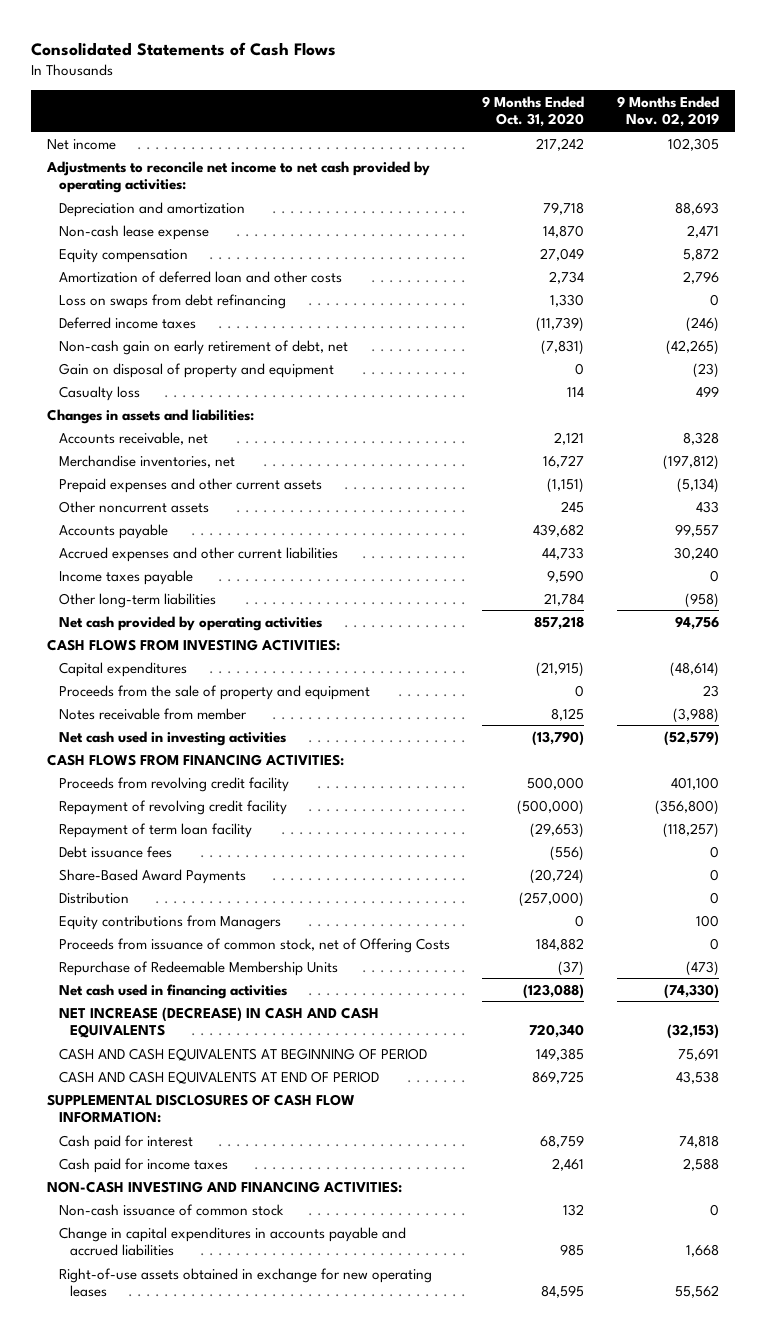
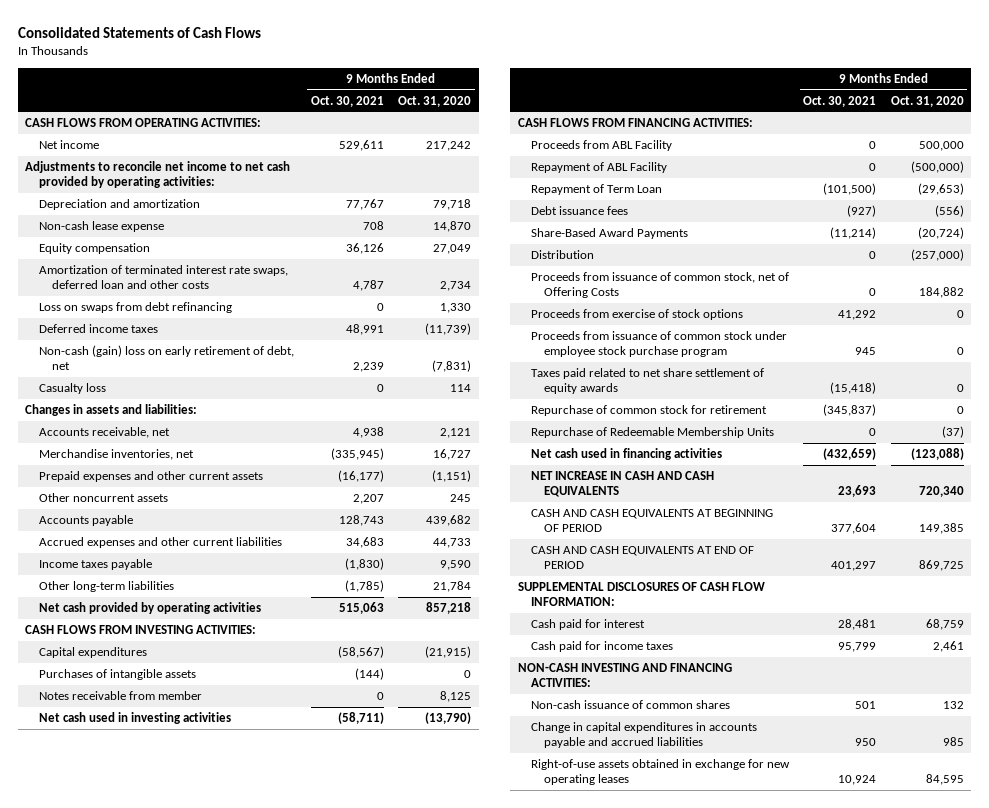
[616,95,719,128] 9 Months Ended Nov. 02, 2019 -> none
none -> [311,95,385,107] Oct. 30, 2021
none -> [25,117,262,127] CASH FLOWS FROM OPERATING ACTIVITIES:
[58,270,342,283] Amortization of deferred loan and other costs -> [38,264,288,289] Amortization of terminated interest rate swaps, deferred loan and other costs
[58,362,334,378] Gain on disposal of property and equipment -> none
[58,339,348,355] Non-cash gain on early retirement of debt, net -> [38,344,294,370] Non-cash (gain) loss on early retirement of debt, net
[58,684,370,700] Proceeds from the sale of property and equipment -> none
none -> [38,668,196,680] Purchases of intangible assets
[58,776,289,792] Proceeds from revolving credit facility -> [531,139,673,151] Proceeds from ABL Facility
[58,799,287,815] Repayment of revolving credit facility -> [531,161,668,173] Repayment of ABL Facility
[58,822,252,838] Repayment of term loan facility -> [531,183,663,195] Repayment of Term Loan
[58,914,281,930] Equity contributions from Managers -> none
none -> [531,308,744,320] Proceeds from exercise of stock options
none -> [531,330,788,357] Proceeds from issuance of common stock under employee stock purchase program
none -> [531,367,765,394] Taxes paid related to net share settlement of equity awards
none -> [531,404,768,416] Repurchase of common stock for retirement
[58,1006,379,1039] NET INCREASE (DECREASE) IN CASH AND CASH EQUIVALENTS -> [531,470,715,497] NET INCREASE IN CASH AND CASH EQUIVALENTS
[58,1203,284,1216] Non-cash issuance of common stock -> [531,699,731,709] Non-cash issuance of common shares

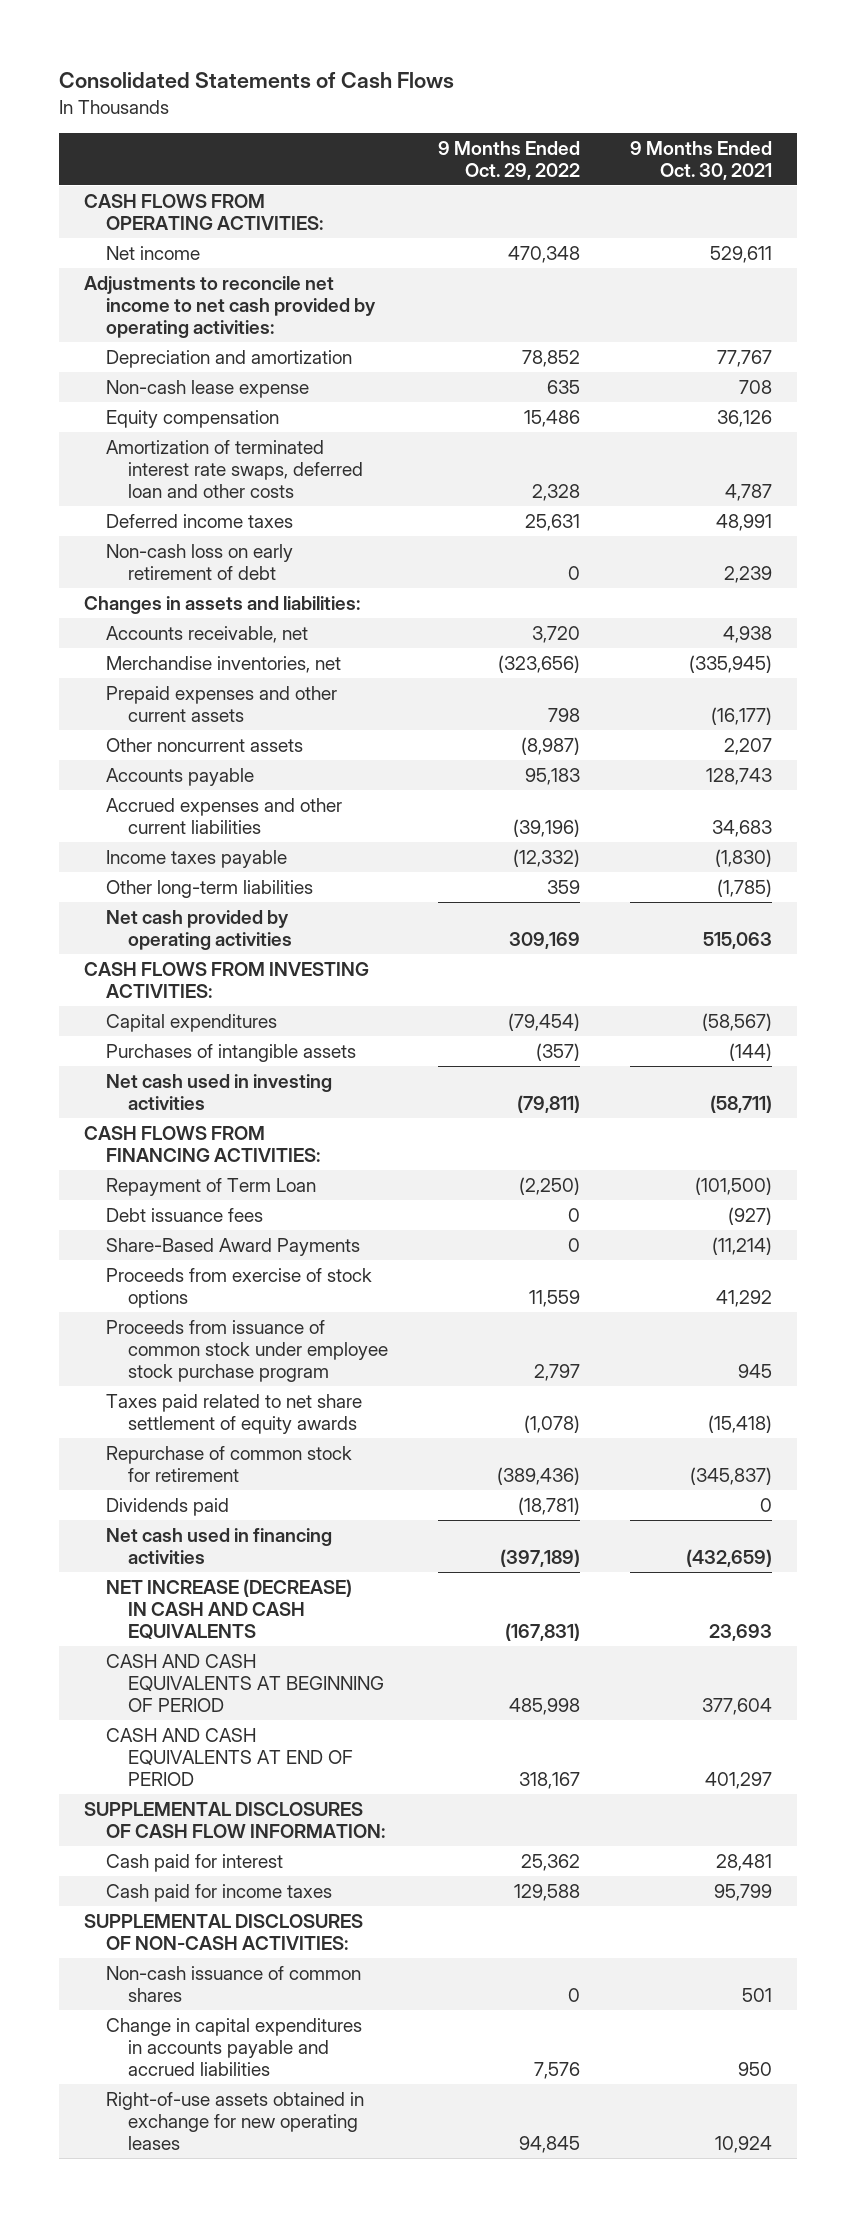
[398,95,472,107] Oct. 31, 2020 -> none
none -> [438,140,581,180] 9 Months Ended Oct. 29, 2022
[38,301,232,313] Loss on swaps from debt refinancing -> none
[38,382,106,394] Casualty loss -> none
[38,344,294,370] Non-cash (gain) loss on early retirement of debt, net -> [106,544,294,581] Non-cash loss on early retirement of debt
[38,690,202,700] Notes receivable from member -> none
[531,139,673,151] Proceeds from ABL Facility -> none
[531,161,668,173] Repayment of ABL Facility -> none
[531,249,595,259] Distribution -> none
[531,271,790,298] Proceeds from issuance of common stock, net of Offering Costs -> none
[531,426,775,438] Repurchase of Redeemable Membership Units -> none
none -> [106,1498,230,1517] Dividends paid
[531,470,715,497] NET INCREASE IN CASH AND CASH EQUIVALENTS -> [106,1579,353,1640] NET INCREASE (DECREASE) IN CASH AND CASH EQUIVALENTS
[517,662,732,687] NON-CASH INVESTING AND FINANCING ACTIVITIES: -> [84,1914,364,1951] SUPPLEMENTAL DISCLOSURES OF NON-CASH ACTIVITIES:

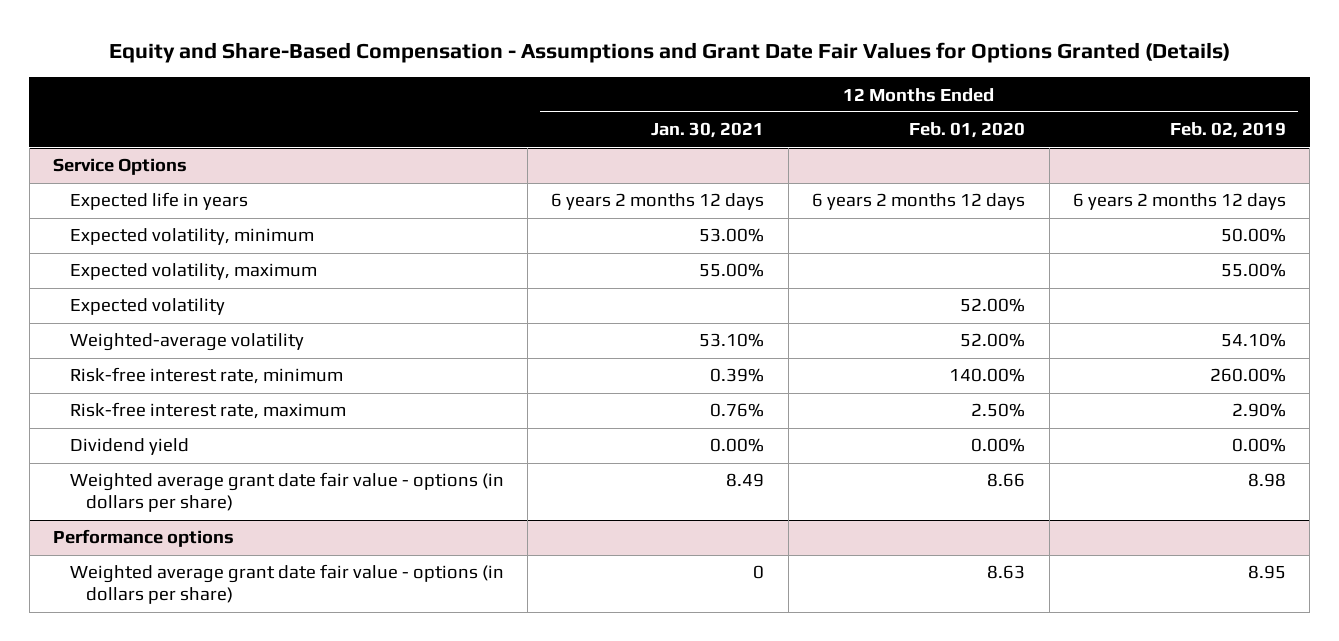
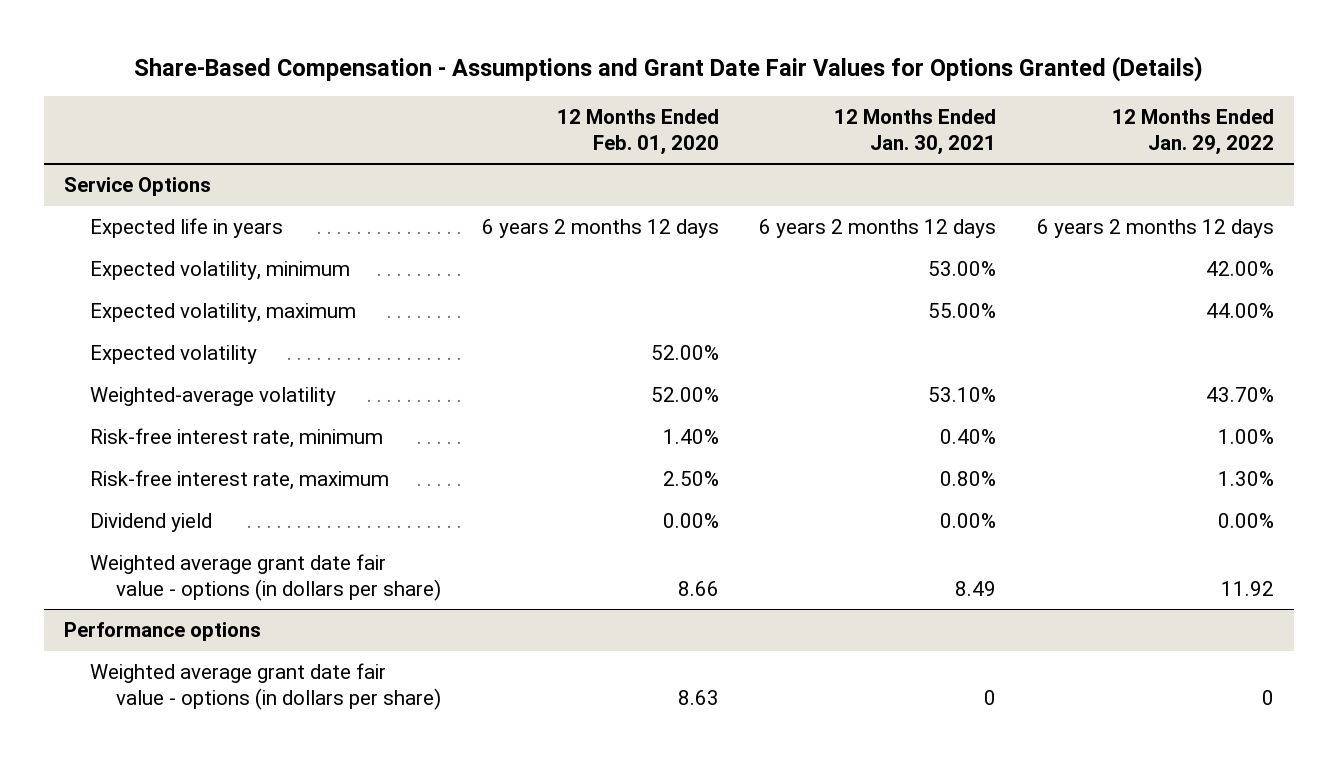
[108,42,1230,64] Equity and Share-Based Compensation - Assumptions and Grant Date Fair Values for Options Granted (Details) -> [133,55,1203,82] Share-Based Compensation - Assumptions and Grant Date Fair Values for Options Granted (Details)
[1169,122,1286,139] Feb. 02, 2019 -> none
none -> [1111,109,1274,155] 12 Months Ended Jan. 29, 2022
[710,368,765,383] 0.39% -> [940,429,997,445] 0.40%
[949,368,1026,383] 140.00% -> [662,429,719,445] 1.40%
[710,403,765,418] 0.76% -> [940,471,997,487] 0.80%

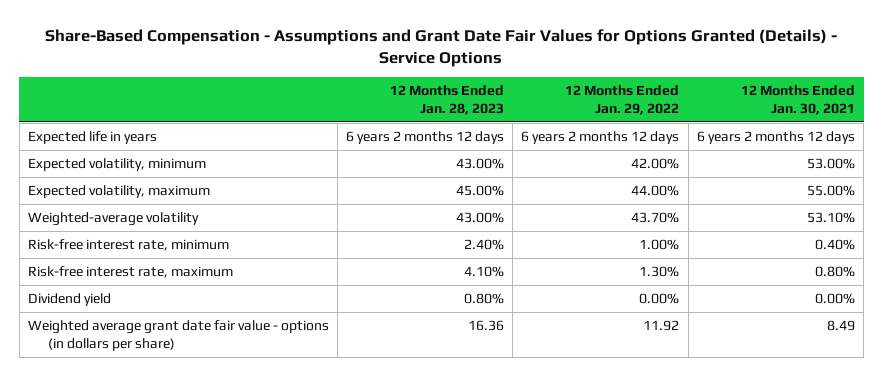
[133,55,1203,82] Share-Based Compensation - Assumptions and Grant Date Fair Values for Options Granted (Details) -> [45,29,838,68] Share-Based Compensation - Assumptions and Grant Date Fair Values for Options Granted (Details) - Service Options
[556,109,719,155] 12 Months Ended Feb. 01, 2020 -> none
none -> [390,85,505,116] 12 Months Ended Jan. 28, 2023
[64,177,212,197] Service Options -> none
[90,345,258,365] Expected volatility -> none
[64,622,262,642] Performance options -> none
[90,663,442,710] Weighted average grant date fair value - options (in dollars per share) -> none

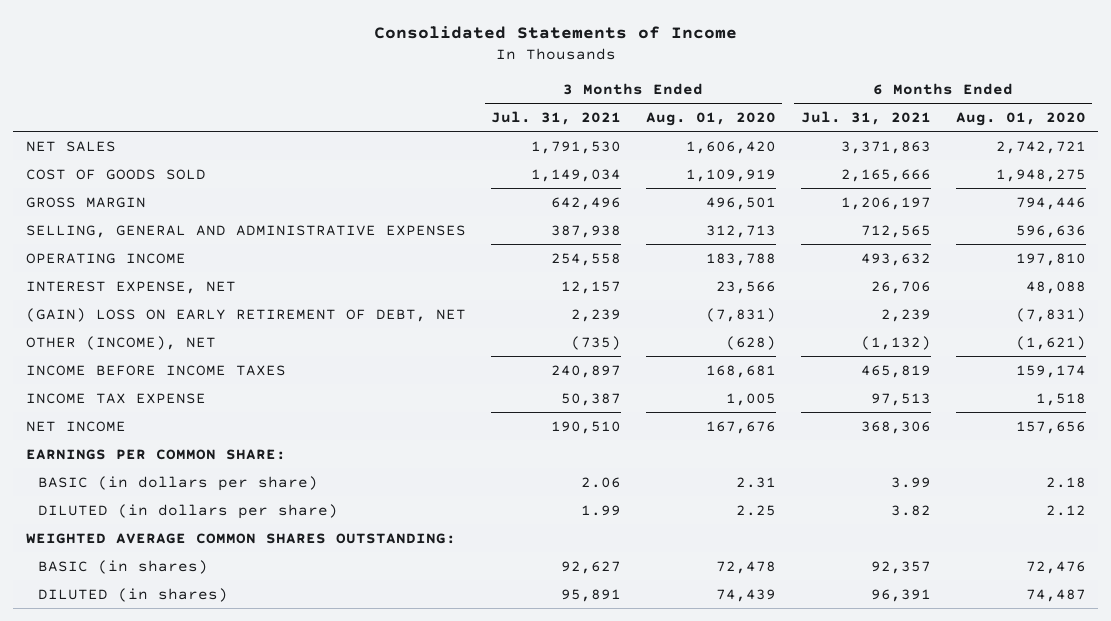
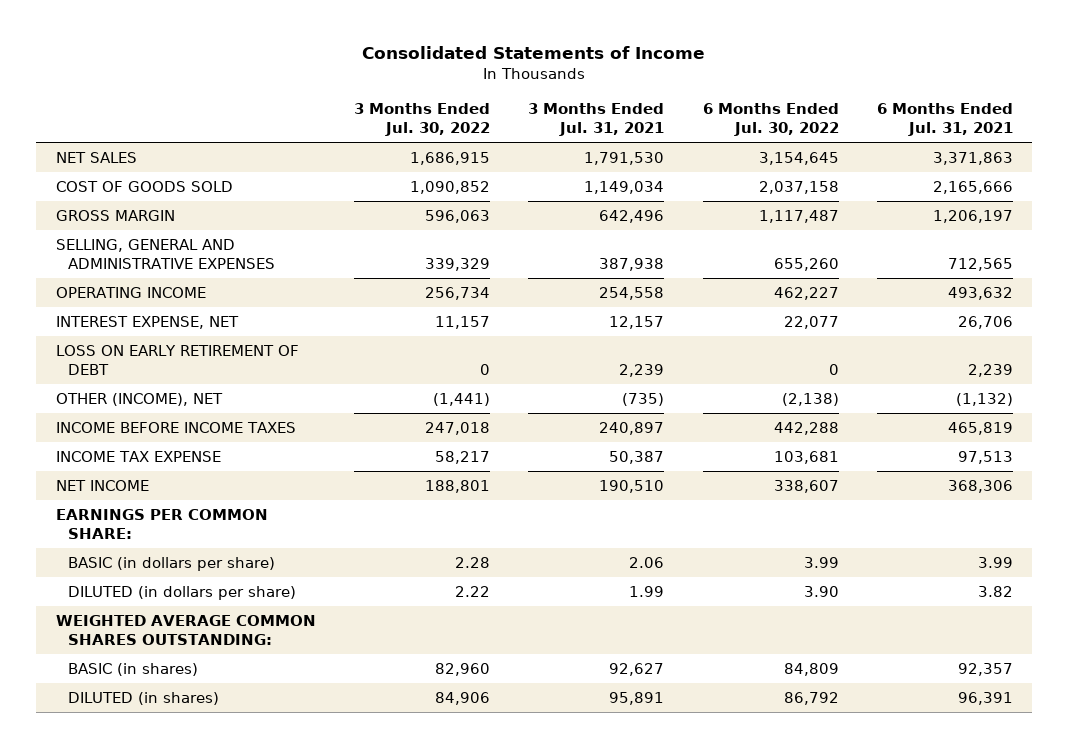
[645,112,776,127] Aug. 01, 2020 -> none
[955,112,1086,127] Aug. 01, 2020 -> none
none -> [353,102,490,137] 3 Months Ended Jul. 30, 2022
none -> [702,102,839,137] 6 Months Ended Jul. 30, 2022
[25,307,466,322] (GAIN) LOSS ON EARLY RETIREMENT OF DEBT, NET -> [55,345,299,376] LOSS ON EARLY RETIREMENT OF DEBT

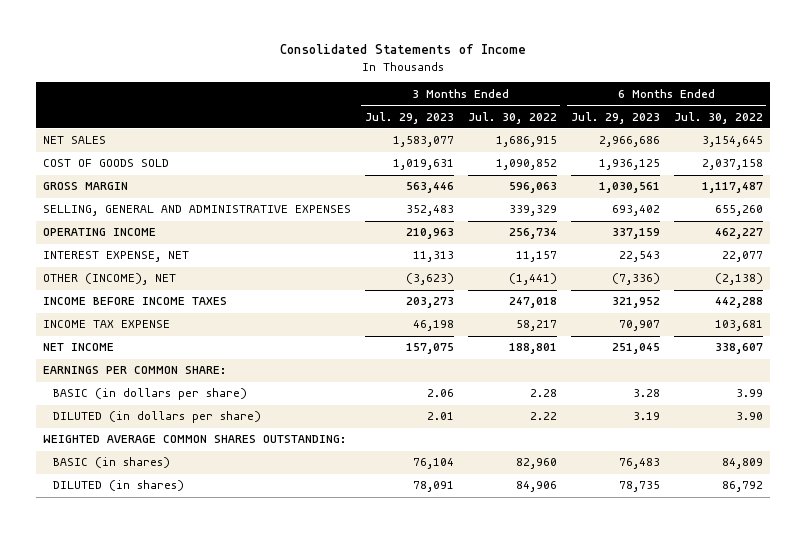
[528,102,665,137] 3 Months Ended Jul. 31, 2021 -> none
[876,102,1013,137] 6 Months Ended Jul. 31, 2021 -> none
none -> [364,111,454,124] Jul. 29, 2023
none -> [570,111,660,124] Jul. 29, 2023
[55,345,299,376] LOSS ON EARLY RETIREMENT OF DEBT -> none

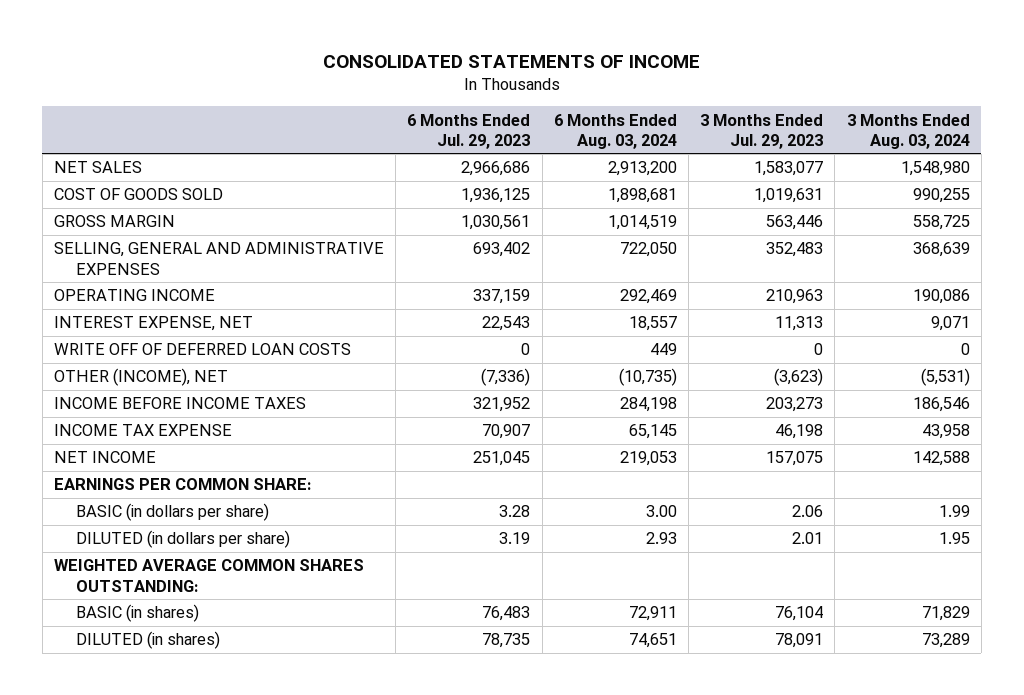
[279,44,526,55] Consolidated Statements of Income -> [322,54,700,68] CONSOLIDATED STATEMENTS OF INCOME
[467,111,557,124] Jul. 30, 2022 -> none
[673,111,763,124] Jul. 30, 2022 -> none
none -> [553,113,677,149] 6 Months Ended Aug. 03, 2024
none -> [846,113,970,149] 3 Months Ended Aug. 03, 2024
none -> [54,343,352,356] WRITE OFF OF DEFERRED LOAN COSTS

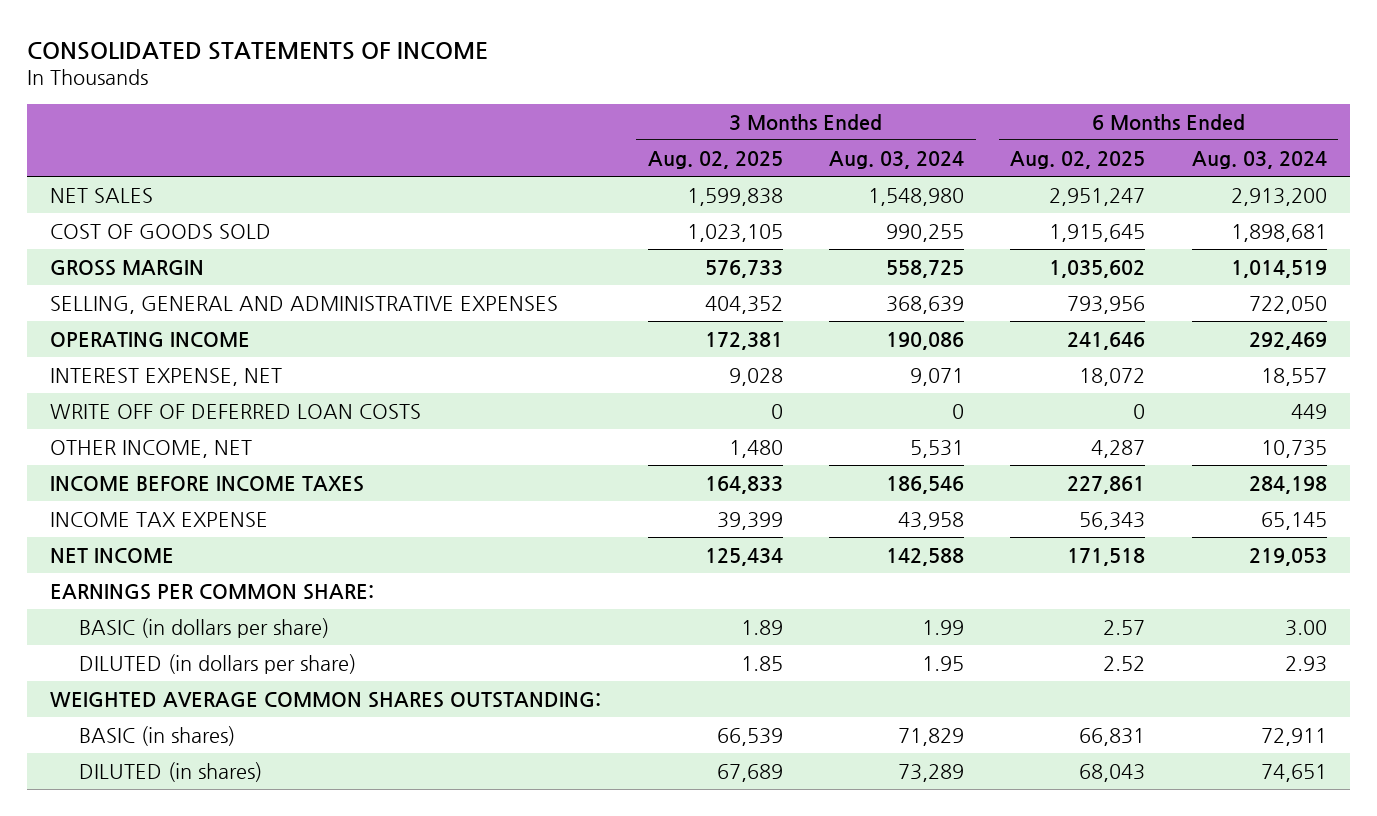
[407,113,531,149] 6 Months Ended Jul. 29, 2023 -> none
[700,113,824,149] 3 Months Ended Jul. 29, 2023 -> none
none -> [647,150,783,169] Aug. 02, 2025
none -> [1010,150,1146,169] Aug. 02, 2025
[54,368,229,387] OTHER (INCOME), NET -> [50,439,253,458] OTHER INCOME, NET
[618,368,677,387] (10,735) -> [1260,439,1327,458] 10,735
[920,368,970,387] (5,531) -> [910,439,965,458] 5,531

